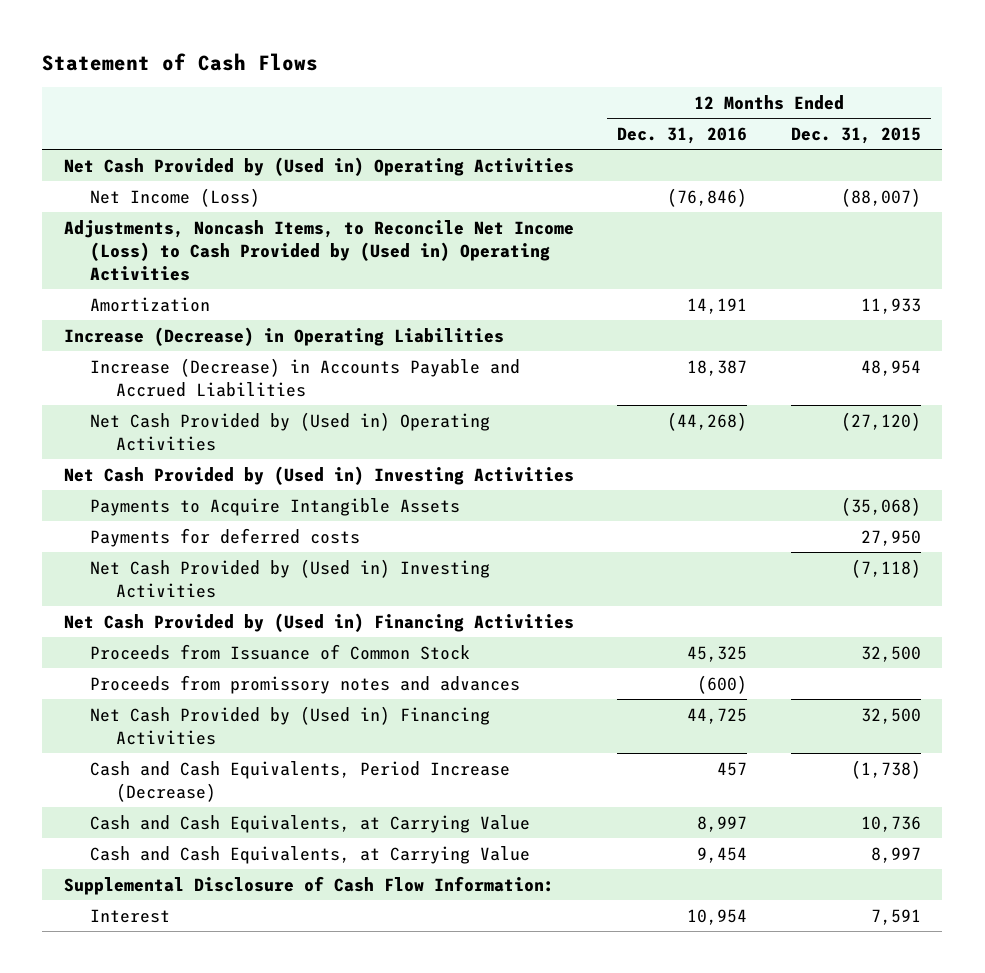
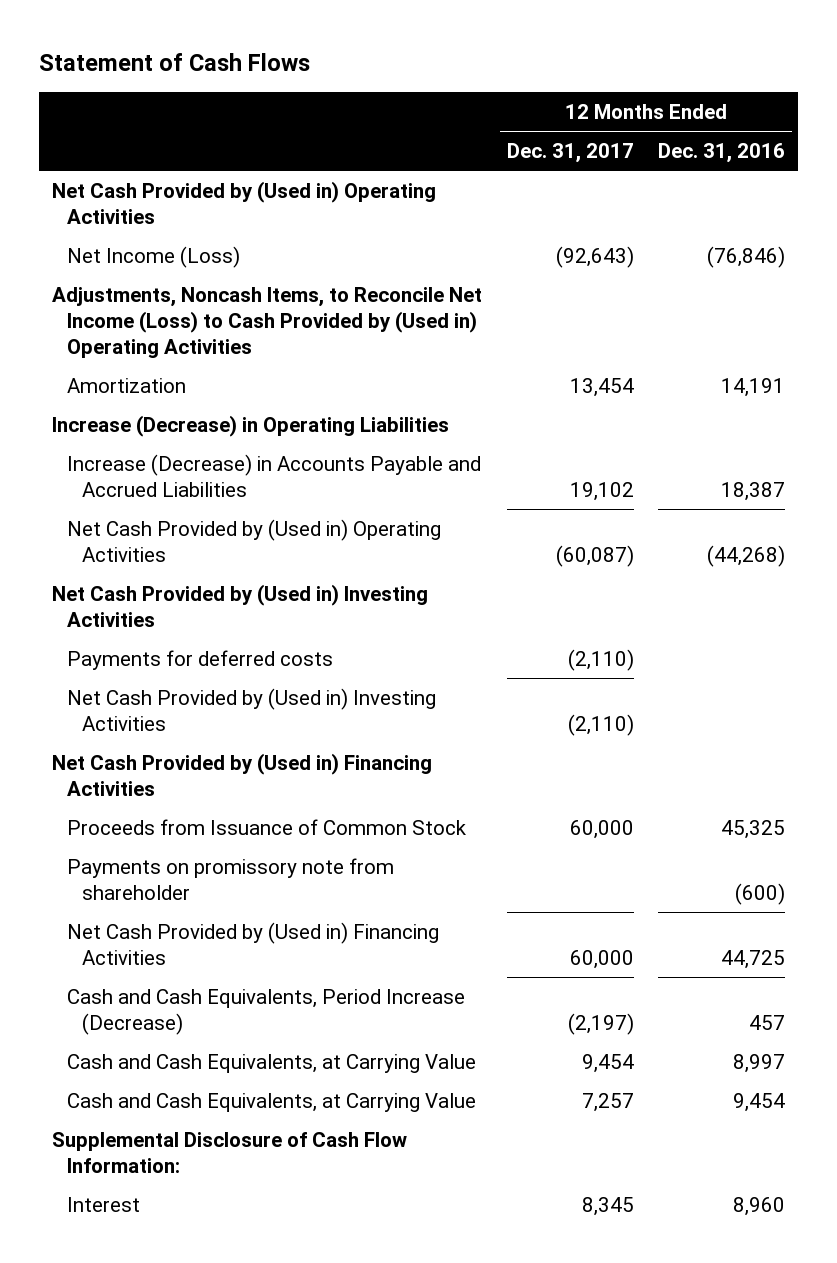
[790,127,921,145] Dec. 31, 2015 -> none
none -> [506,142,634,163] Dec. 31, 2017
[90,497,461,516] Payments to Acquire Intangible Assets -> none
[90,674,521,694] Proceeds from promissory notes and advances -> none
none -> [66,857,394,900] Payments on promissory note from shareholder
[687,908,748,925] 10,954 -> [733,1196,786,1216] 8,960

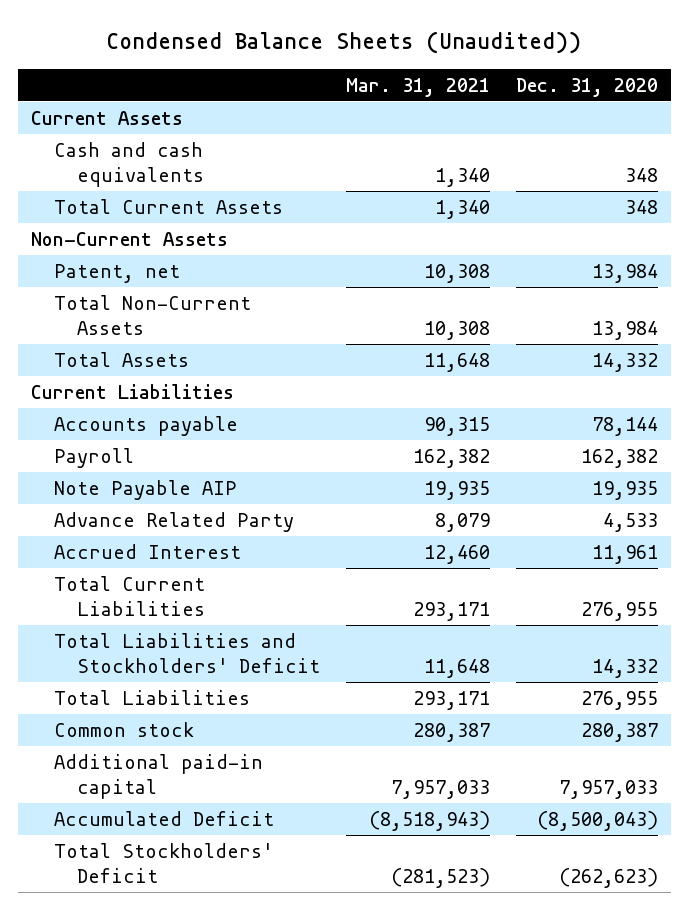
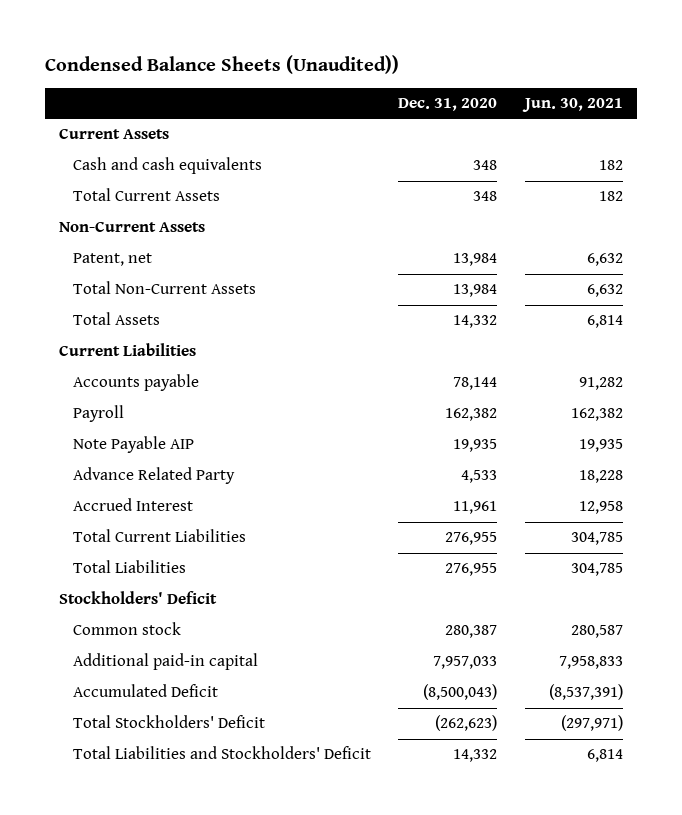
[346,77,491,97] Mar. 31, 2021 -> none
none -> [522,98,624,113] Jun. 30, 2021
none -> [58,591,217,605] Stockholders' Deficit
[54,632,321,673] Total Liabilities and Stockholders' Deficit -> [72,746,371,760] Total Liabilities and Stockholders' Deficit

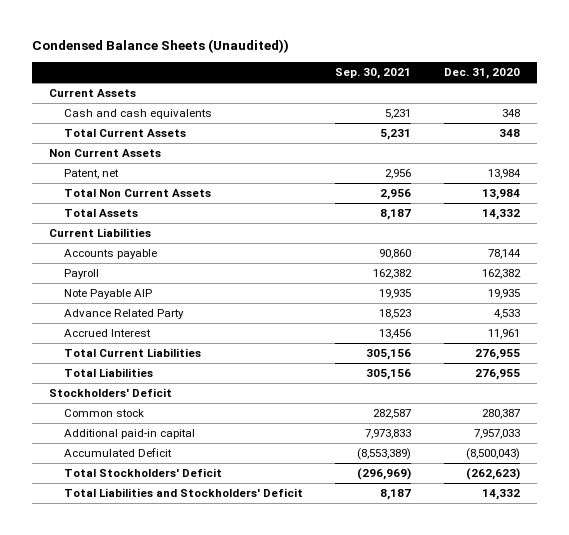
[522,98,624,113] Jun. 30, 2021 -> none
none -> [335,68,412,80] Sep. 30, 2021
[58,221,205,233] Non-Current Assets -> [48,149,161,158] Non Current Assets
[72,281,256,295] Total Non-Current Assets -> [63,189,211,198] Total Non Current Assets

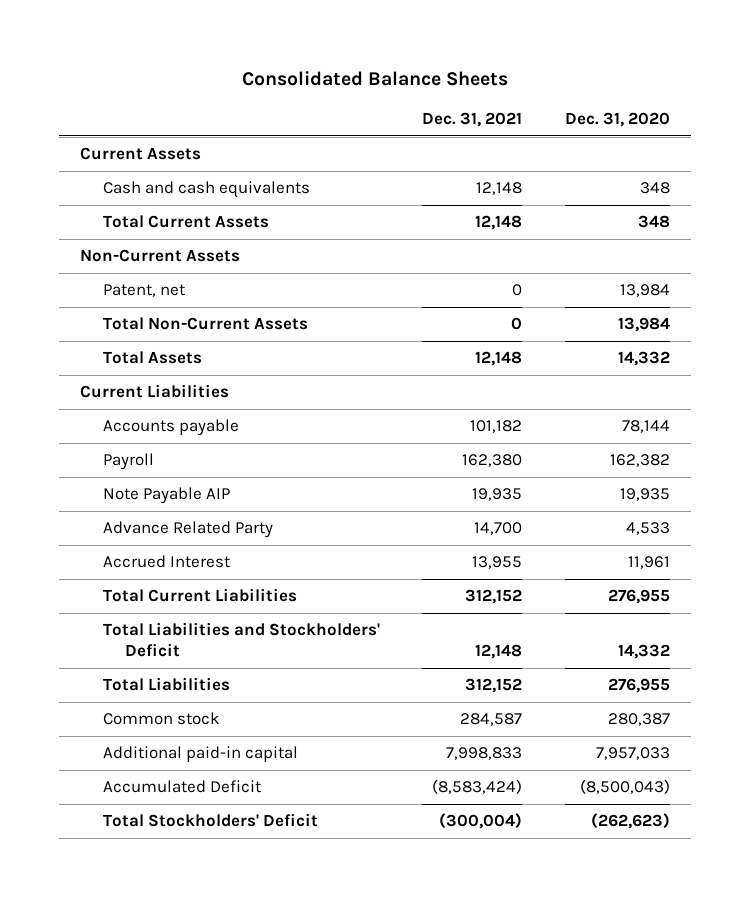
[32,39,290,54] Condensed Balance Sheets (Unaudited)) -> [242,70,509,86] Consolidated Balance Sheets
[335,68,412,80] Sep. 30, 2021 -> none
none -> [422,112,523,128] Dec. 31, 2021
[48,149,161,158] Non Current Assets -> [80,249,241,263] Non-Current Assets
[63,189,211,198] Total Non Current Assets -> [102,317,308,331] Total Non-Current Assets
[63,488,303,498] Total Liabilities and Stockholders' Deficit -> [102,622,380,658] Total Liabilities and Stockholders' Deficit
[48,388,172,398] Stockholders' Deficit -> none

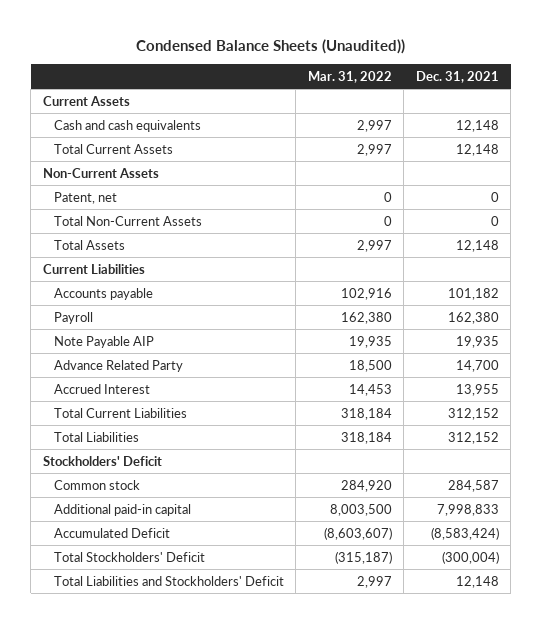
[242,70,509,86] Consolidated Balance Sheets -> [135,39,405,55] Condensed Balance Sheets (Unaudited))
[564,112,670,128] Dec. 31, 2020 -> none
none -> [307,71,392,84] Mar. 31, 2022
none -> [42,455,162,466] Stockholders' Deficit
[102,622,380,658] Total Liabilities and Stockholders' Deficit -> [53,575,284,586] Total Liabilities and Stockholders' Deficit

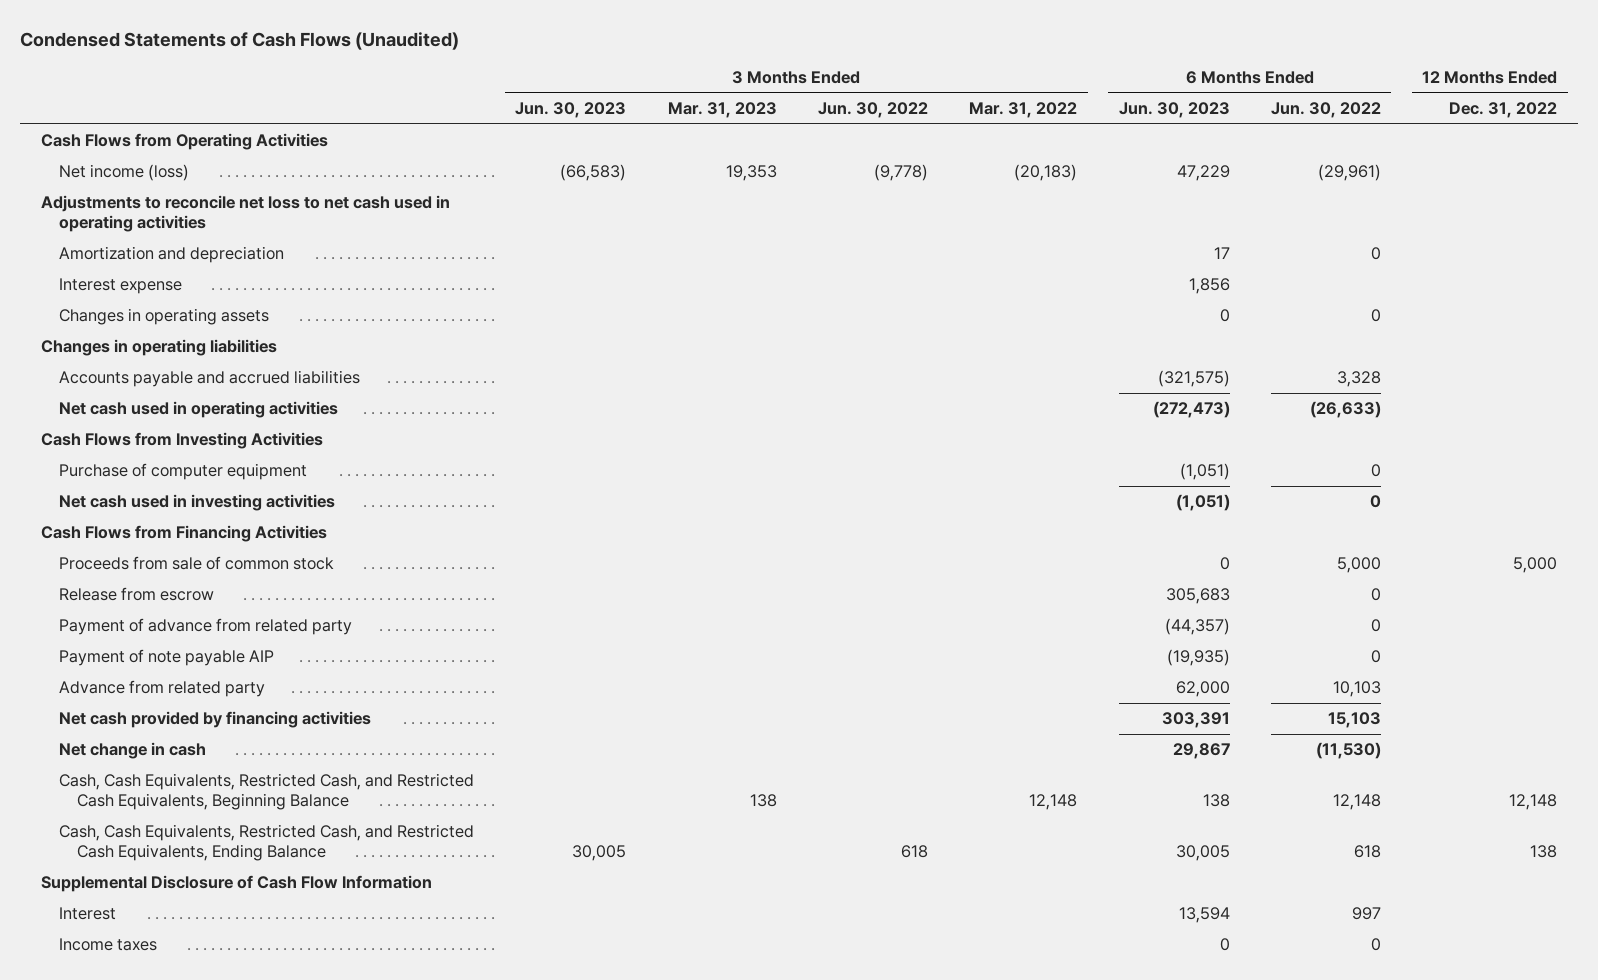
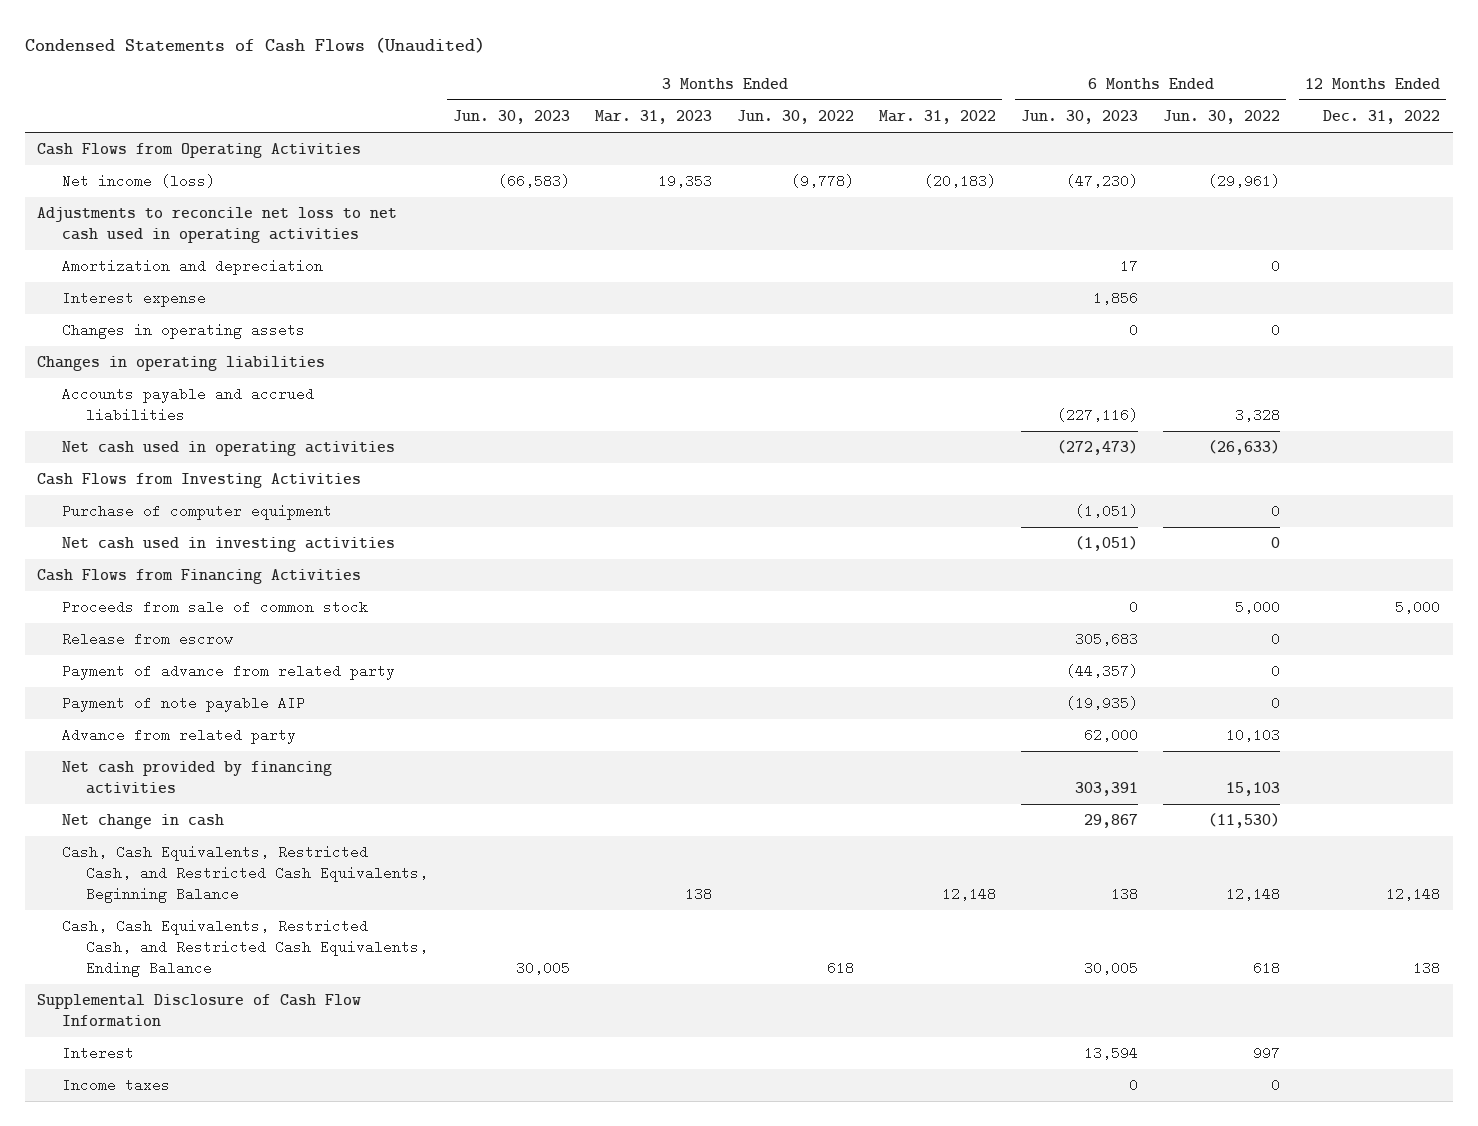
[1176,165,1230,182] 47,229 -> [1066,174,1139,189] (47,230)
[1157,370,1230,388] (321,575) -> [1057,407,1139,422] (227,116)

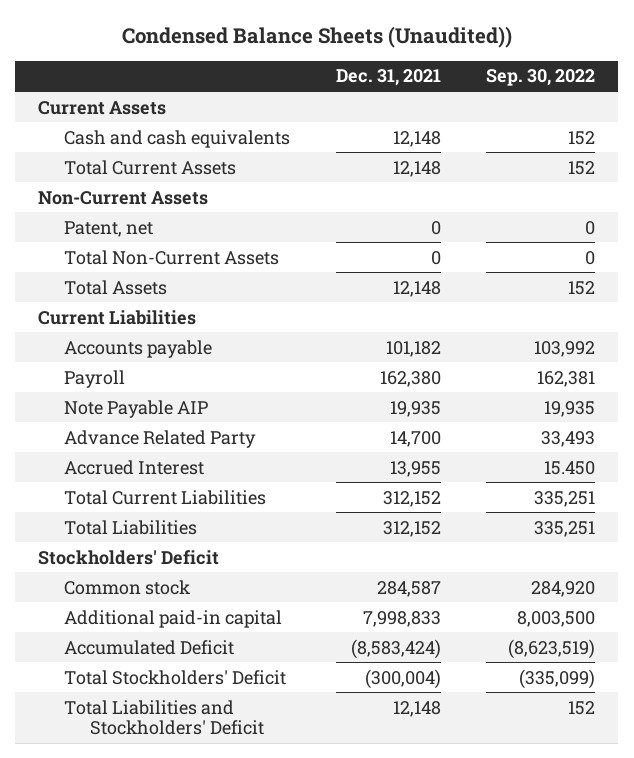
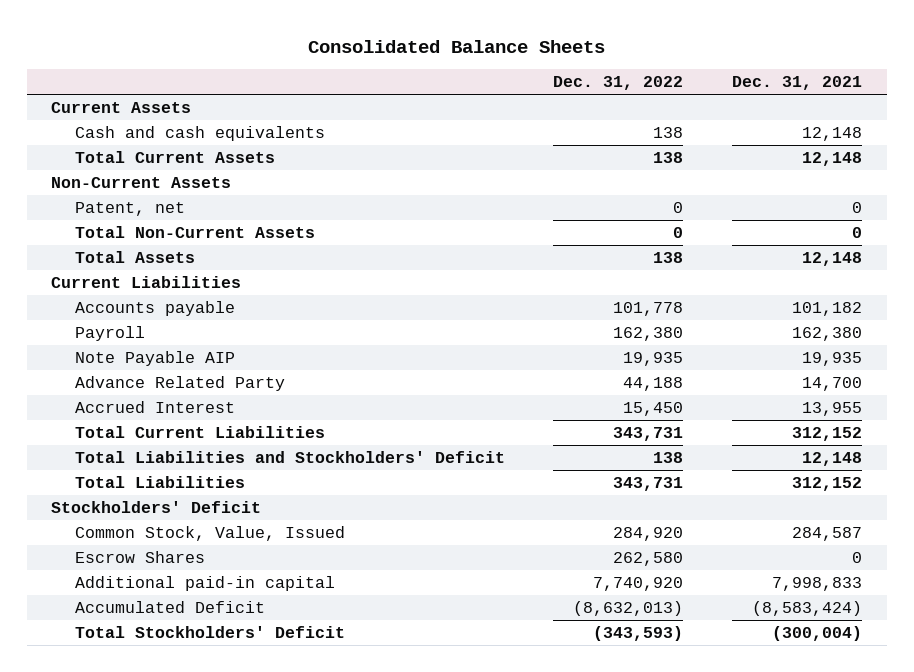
[121,26,512,49] Condensed Balance Sheets (Unaudited)) -> [307,39,605,53] Consolidated Balance Sheets
[486,69,596,87] Sep. 30, 2022 -> none
none -> [553,76,684,91] Dec. 31, 2022
[63,699,264,736] Total Liabilities and Stockholders' Deficit -> [74,450,505,463] Total Liabilities and Stockholders' Deficit
[63,579,190,595] Common stock -> [74,525,345,541] Common Stock, Value, Issued
none -> [74,550,205,563] Escrow Shares

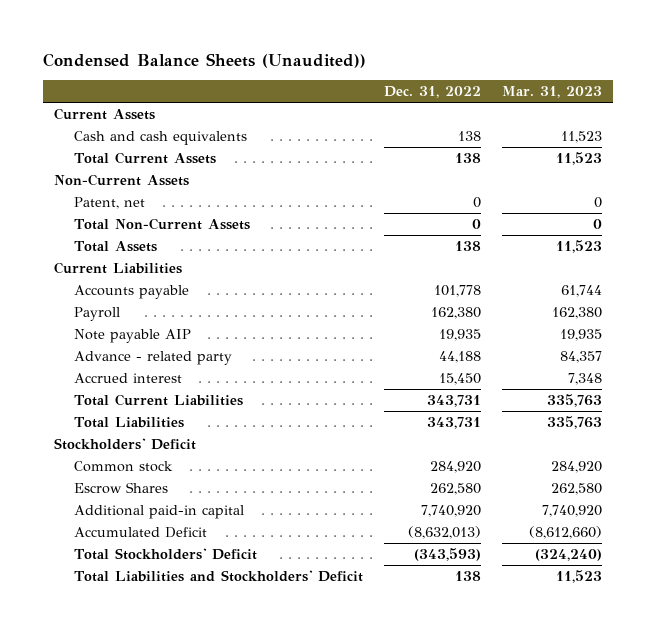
[307,39,605,53] Consolidated Balance Sheets -> [42,52,366,68] Condensed Balance Sheets (Unaudited))
[732,76,863,91] Dec. 31, 2021 -> none
none -> [502,86,603,99] Mar. 31, 2023
[74,350,235,366] Note Payable AIP -> [73,329,191,344] Note payable AIP
[74,375,285,391] Advance Related Party -> [73,351,232,366] Advance - related party
[74,400,235,413] Accrued Interest -> [73,373,182,384] Accrued interest
[74,525,345,541] Common Stock, Value, Issued -> [73,461,173,473] Common stock
[74,450,505,463] Total Liabilities and Stockholders' Deficit -> [73,570,363,583] Total Liabilities and Stockholders' Deficit

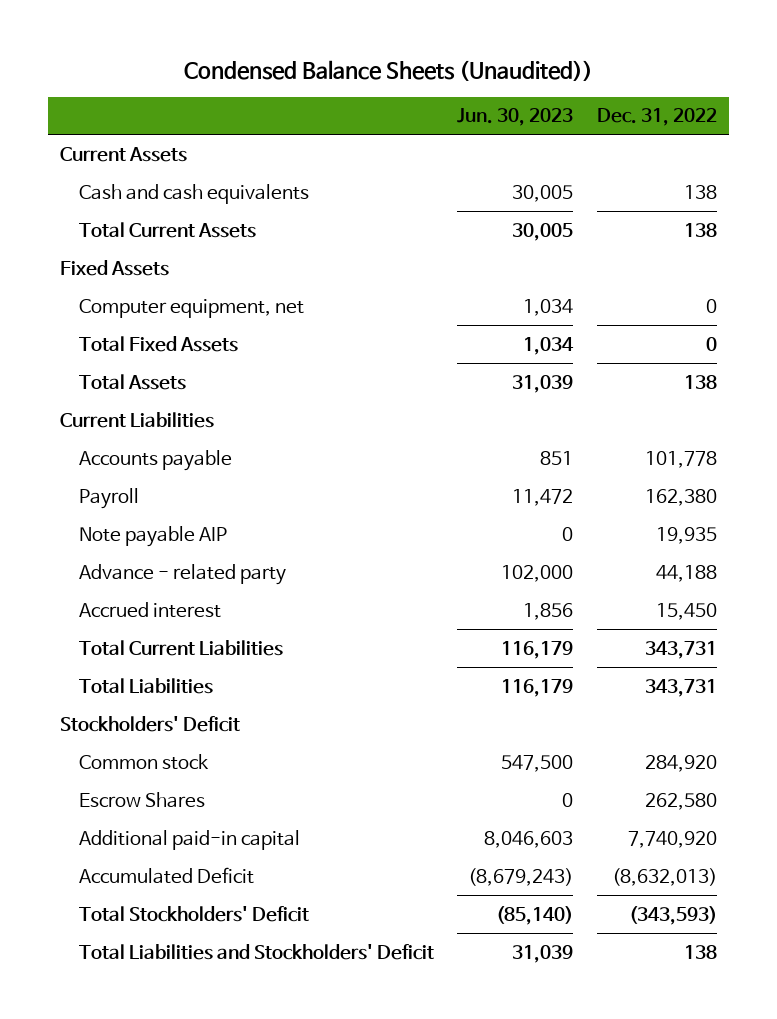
[502,86,603,99] Mar. 31, 2023 -> none
none -> [457,108,574,127] Jun. 30, 2023
[73,197,145,210] Patent, net -> none
[53,174,189,187] Non-Current Assets -> [59,259,169,276] Fixed Assets
none -> [78,298,304,318] Computer equipment, net
[73,218,250,231] Total Non-Current Assets -> [78,335,238,352] Total Fixed Assets

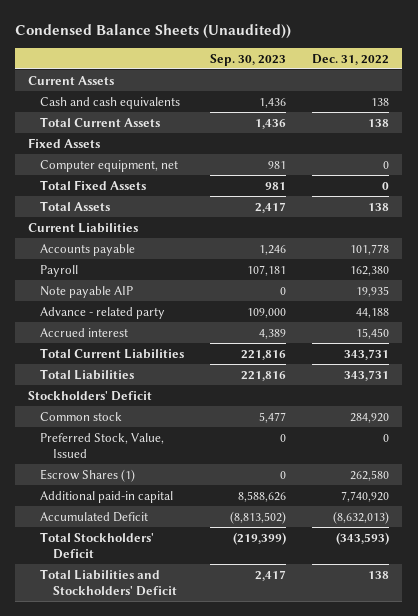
[457,108,574,127] Jun. 30, 2023 -> none
none -> [210,53,287,66] Sep. 30, 2023
none -> [40,432,165,459] Preferred Stock, Value, Issued
[78,791,205,808] Escrow Shares -> [40,468,136,482] Escrow Shares (1)

